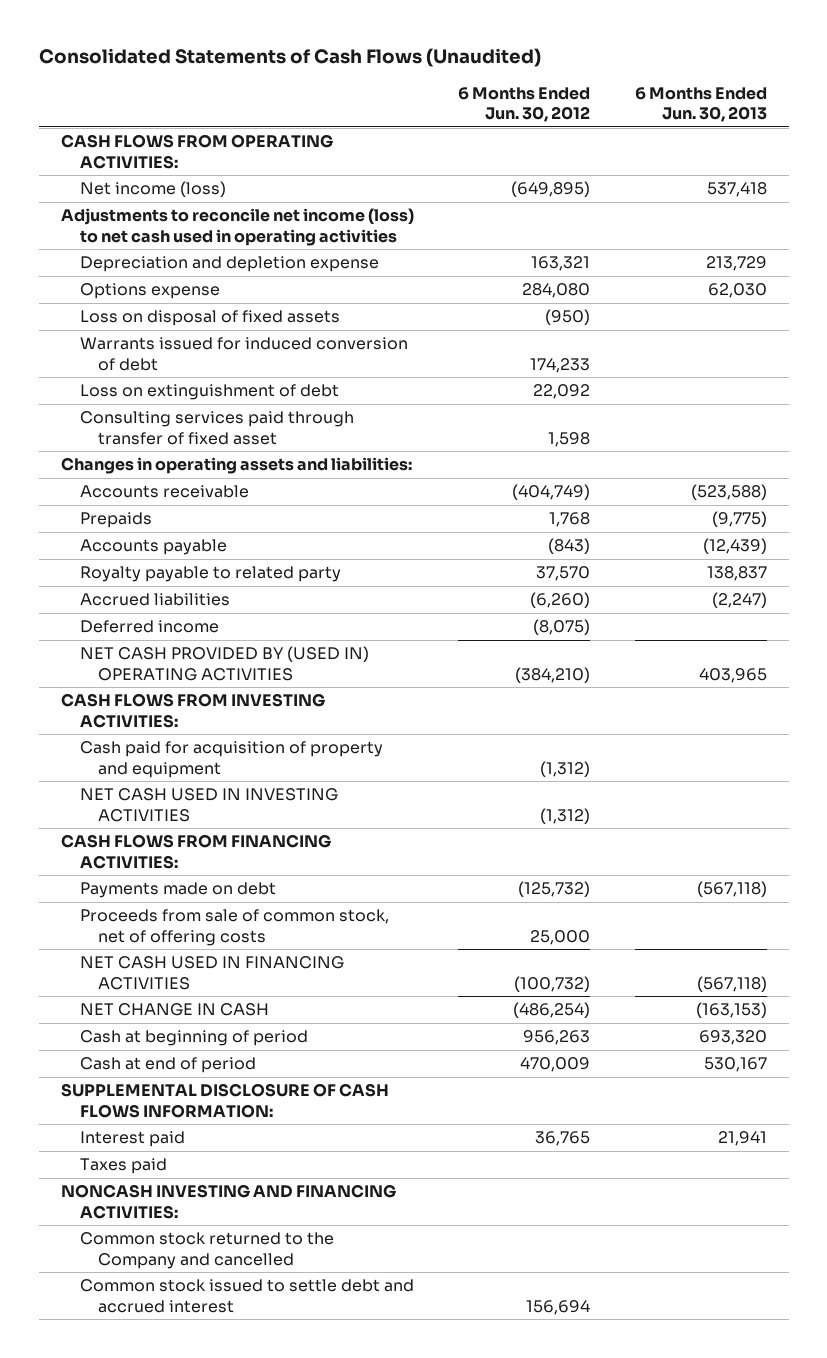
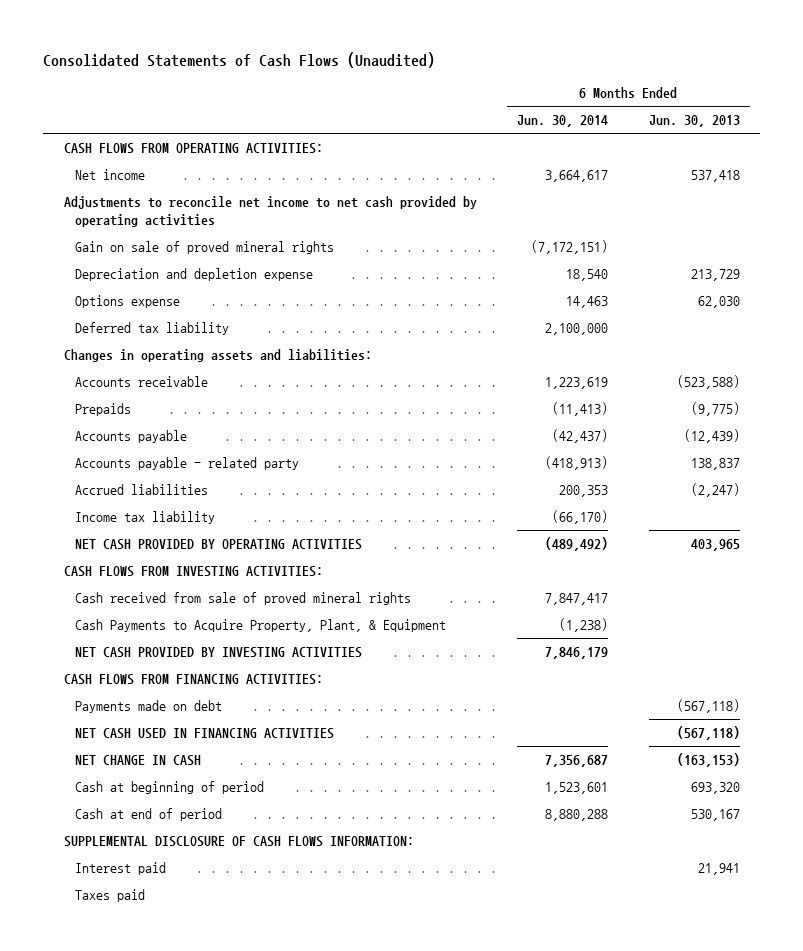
[458,86,591,123] 6 Months Ended Jun. 30, 2012 -> none
none -> [517,115,609,128] Jun. 30, 2014
[79,181,226,198] Net income (loss) -> [74,168,145,180] Net income
[60,208,414,246] Adjustments to reconcile net income (loss) to net cash used in operating activities -> [63,195,477,228] Adjustments to reconcile net income to net cash provided by operating activities
none -> [74,240,334,254] Gain on sale of proved mineral rights
[79,310,340,327] Loss on disposal of fixed assets -> none
[79,337,408,371] Warrants issued for induced conversion of debt -> none
[79,384,339,401] Loss on extinguishment of debt -> none
[79,411,354,445] Consulting services paid through transfer of fixed asset -> none
none -> [74,321,229,335] Deferred tax liability
[79,566,341,583] Royalty payable to related party -> [74,456,299,470] Accounts payable - related party
[79,620,219,634] Deferred income -> none
none -> [74,510,215,524] Income tax liability
[79,646,369,681] NET CASH PROVIDED BY (USED IN) OPERATING ACTIVITIES -> [74,538,362,550] NET CASH PROVIDED BY OPERATING ACTIVITIES
none -> [74,591,411,605] Cash received from sale of proved mineral rights
[79,741,383,778] Cash paid for acquisition of property and equipment -> [74,618,446,632] Cash Payments to Acquire Property, Plant, & Equipment
[79,788,338,822] NET CASH USED IN INVESTING ACTIVITIES -> [74,646,362,658] NET CASH PROVIDED BY INVESTING ACTIVITIES
[79,909,389,946] Proceeds from sale of common stock, net of offering costs -> none
[60,1184,396,1219] NONCASH INVESTING AND FINANCING ACTIVITIES: -> none
[79,1232,334,1269] Common stock returned to the Company and cancelled -> none
[79,1279,414,1313] Common stock issued to settle debt and accrued interest -> none

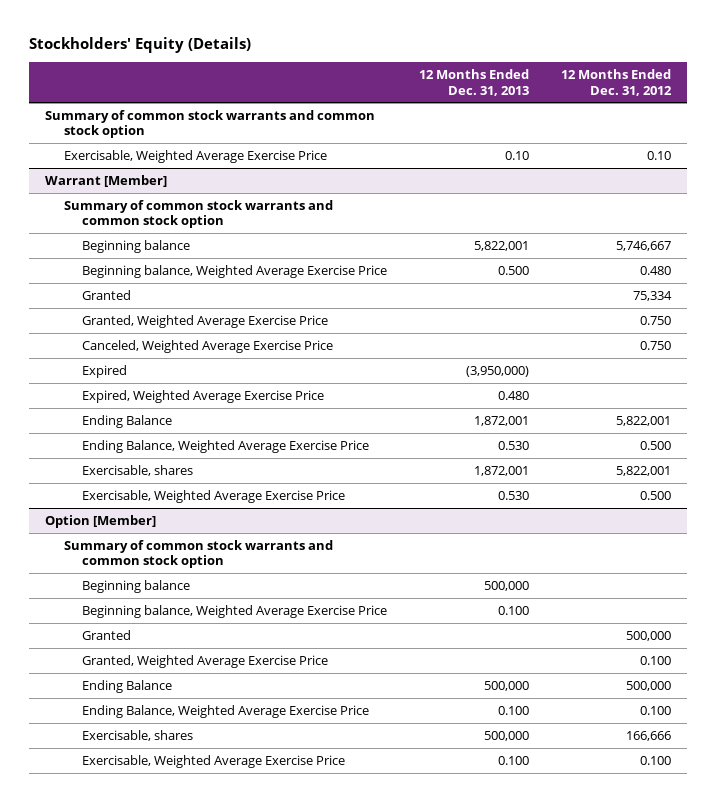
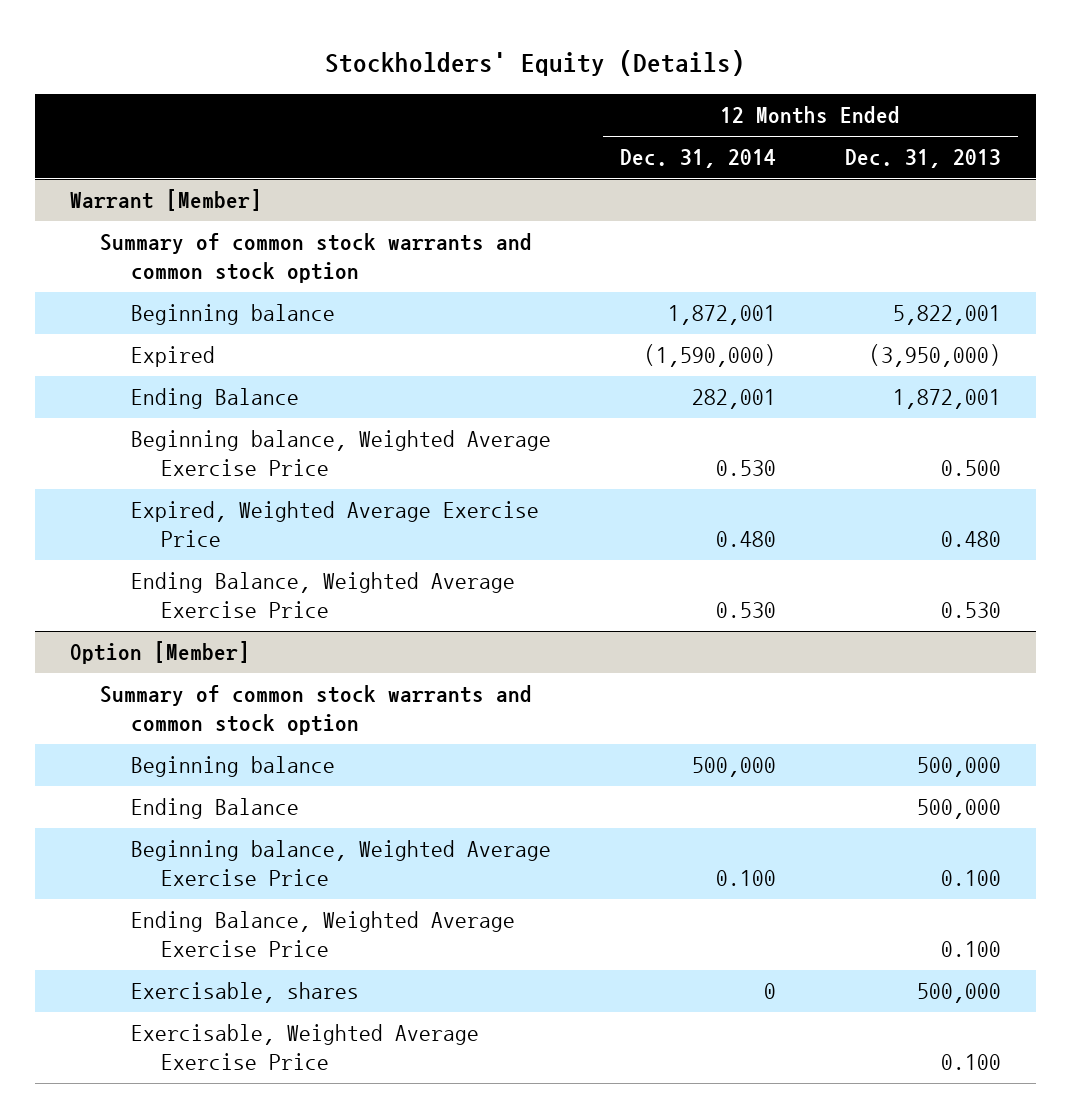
[560,69,672,96] 12 Months Ended Dec. 31, 2012 -> none
none -> [619,149,776,169] Dec. 31, 2014
[45,109,376,139] Summary of common stock warrants and common stock option -> none
[63,149,327,163] Exercisable, Weighted Average Exercise Price -> none
[82,289,132,300] Granted -> none
[82,314,329,328] Granted, Weighted Average Exercise Price -> none
[82,339,334,353] Canceled, Weighted Average Exercise Price -> none
[82,264,388,278] Beginning balance, Weighted Average Exercise Price -> [130,430,551,477] Beginning balance, Weighted Average Exercise Price
[82,389,325,403] Expired, Weighted Average Exercise Price -> [130,501,539,548] Expired, Weighted Average Exercise Price
[82,464,194,476] Exercisable, shares -> none
[82,489,346,503] Exercisable, Weighted Average Exercise Price -> none
[82,629,132,640] Granted -> none
[82,654,329,668] Granted, Weighted Average Exercise Price -> none
[82,604,388,618] Beginning balance, Weighted Average Exercise Price -> [130,840,551,887] Beginning balance, Weighted Average Exercise Price

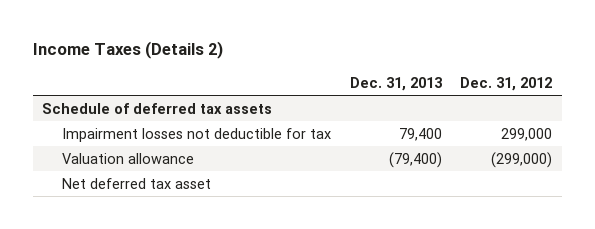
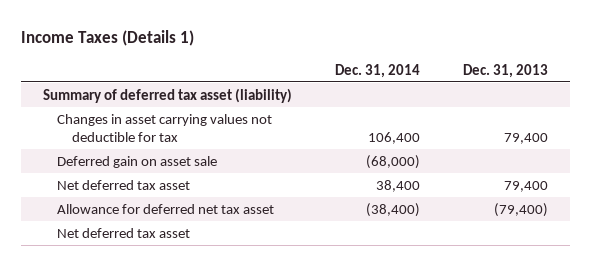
[33,41,224,60] Income Taxes (Details 2) -> [20,30,194,47] Income Taxes (Details 1)
[460,76,553,91] Dec. 31, 2012 -> none
none -> [335,63,421,78] Dec. 31, 2014
[42,102,273,114] Schedule of deferred tax assets -> [42,87,292,103] Summary of deferred tax asset (liability)
[61,127,331,142] Impairment losses not deductible for tax -> [57,113,273,142] Changes in asset carrying values not deductible for tax
none -> [57,155,218,168] Deferred gain on asset sale
none -> [57,179,191,190] Net deferred tax asset
[61,152,194,164] Valuation allowance -> [57,203,275,214] Allowance for deferred net tax asset

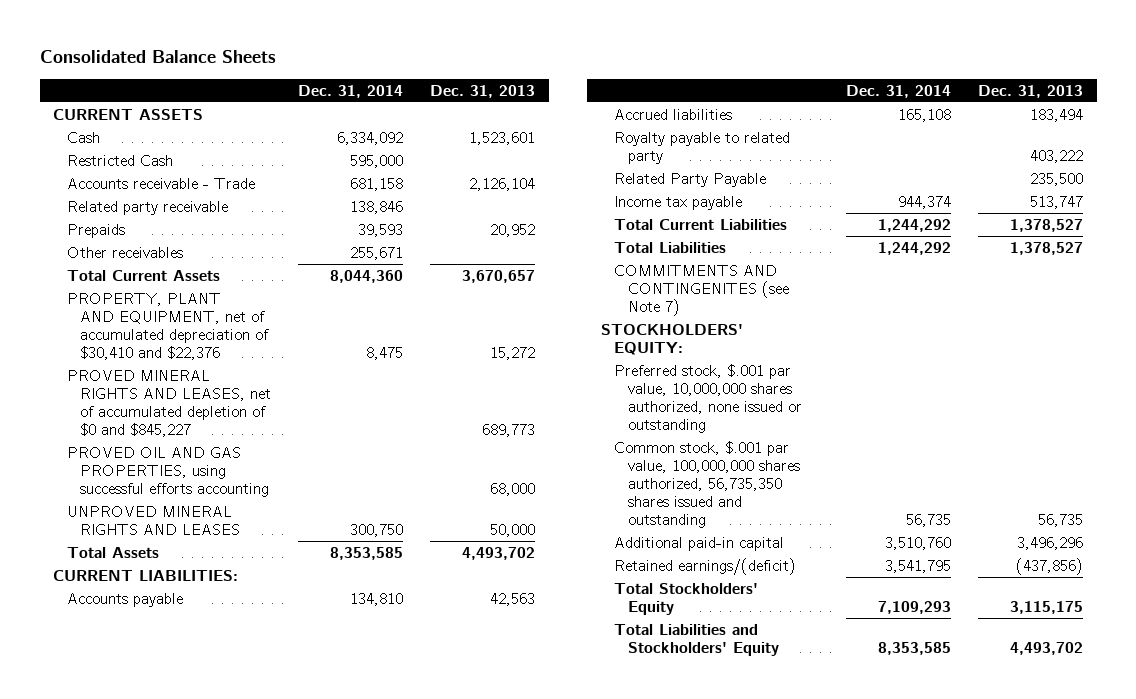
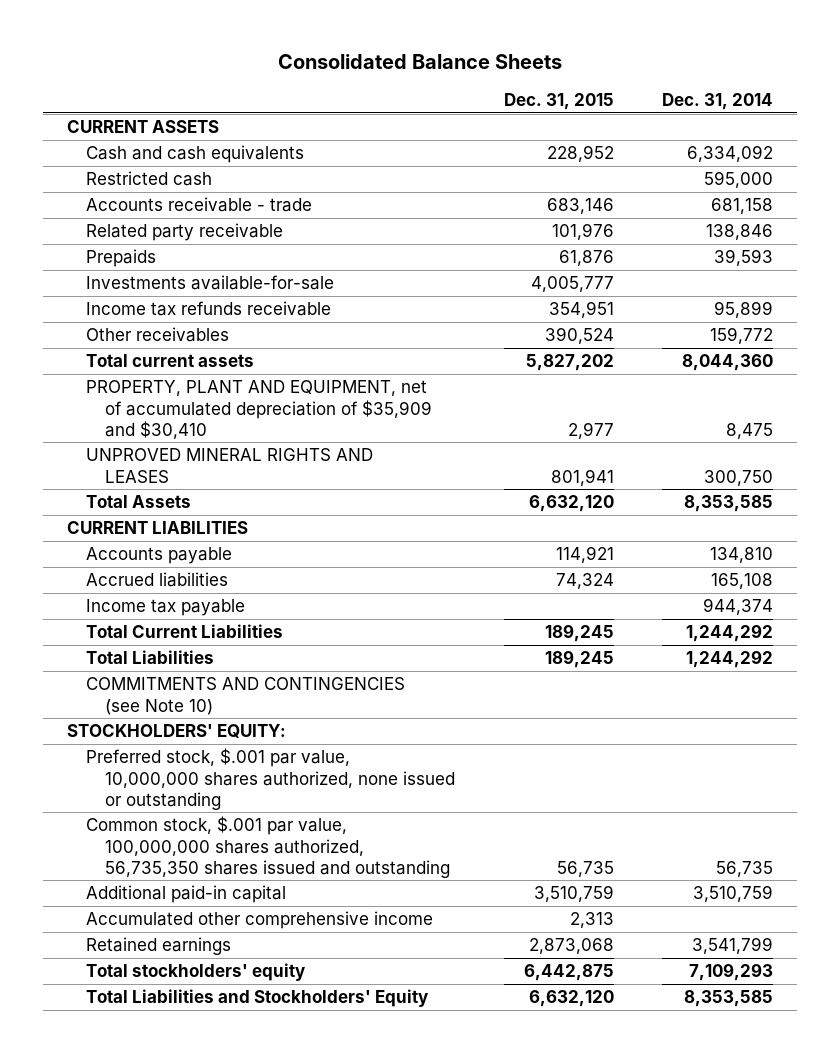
[430,84,536,98] Dec. 31, 2013 -> none
none -> [503,92,614,110] Dec. 31, 2015
[66,131,100,143] Cash -> [86,145,305,164] Cash and cash equivalents
[66,154,173,166] Restricted Cash -> [86,171,213,187] Restricted cash
[66,177,255,189] Accounts receivable - Trade -> [86,197,313,213] Accounts receivable - trade
[66,369,272,438] PROVED MINERAL RIGHTS AND LEASES, net of accumulated depletion of $0 and $845,227 -> none
[66,446,270,497] PROVED OIL AND GAS PROPERTIES, using successful efforts accounting -> none
none -> [86,275,335,291] Investments available-for-sale
none -> [86,301,332,317] Income tax refunds receivable
[350,246,404,260] 255,671 -> [709,327,773,345] 159,772
[66,269,220,281] Total Current Assets -> [86,354,255,368] Total current assets
[66,292,270,361] PROPERTY, PLANT AND EQUIPMENT, net of accumulated depreciation of $30,410 and $22,376 -> [86,380,433,439] PROPERTY, PLANT AND EQUIPMENT, net of accumulated depreciation of $35,909 and $30,410
[53,569,239,581] CURRENT LIABILITIES: -> [66,521,248,535] CURRENT LIABILITIES
[614,131,791,164] Royalty payable to related party -> none
[614,172,767,187] Related Party Payable -> none
[614,264,790,316] COMMITMENTS AND CONTINGENITES (see Note 7) -> [86,677,406,715] COMMITMENTS AND CONTINGENCIES (see Note 10)
[885,536,952,550] 3,510,760 -> [692,885,773,903] 3,510,759
none -> [86,911,434,930] Accumulated other comprehensive income
[614,557,797,575] Retained earnings/(deficit) -> [86,937,232,956] Retained earnings
[885,559,952,573] 3,541,795 -> [691,937,773,955] 3,541,799
[614,582,759,615] Total Stockholders' Equity -> [86,963,306,982] Total stockholders' equity

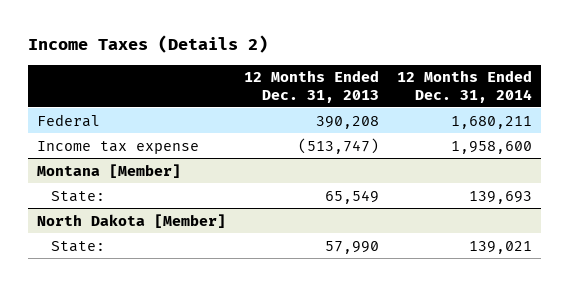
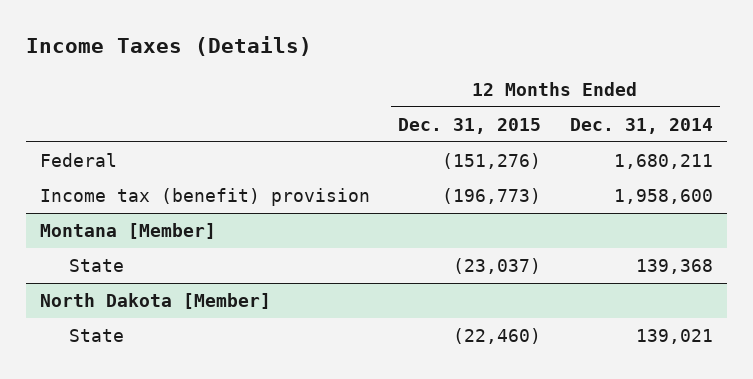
[27,35,268,54] Income Taxes (Details 2) -> [25,36,312,57] Income Taxes (Details)
[243,70,379,103] 12 Months Ended Dec. 31, 2013 -> none
none -> [398,117,542,134] Dec. 31, 2015
[36,140,199,154] Income tax expense -> [39,188,370,207] Income tax (benefit) provision
[51,190,106,202] State: -> [68,259,124,273] State
[468,190,532,204] 139,693 -> [635,259,713,275] 139,368
[51,240,106,252] State: -> [68,329,124,343] State

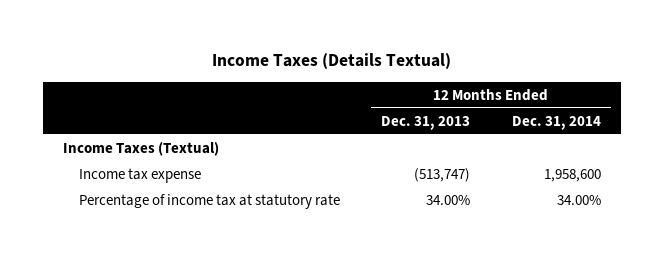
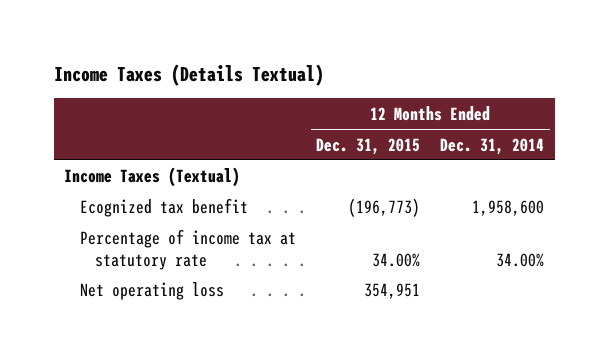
[381,115,471,130] Dec. 31, 2013 -> none
none -> [316,137,421,155] Dec. 31, 2015
[79,168,202,184] Income tax expense -> [79,198,248,218] Ecognized tax benefit
none -> [79,282,224,301] Net operating loss

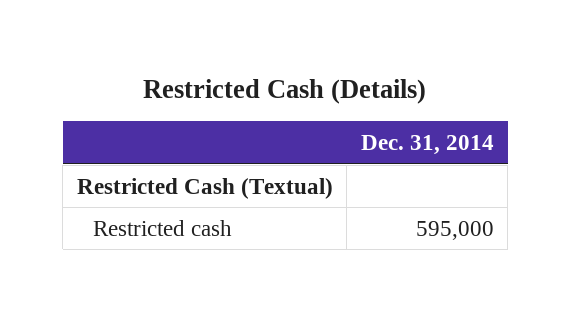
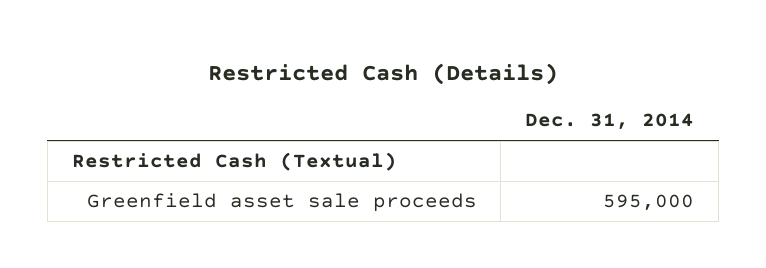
[93,219,233,236] Restricted cash -> [86,193,477,213] Greenfield asset sale proceeds

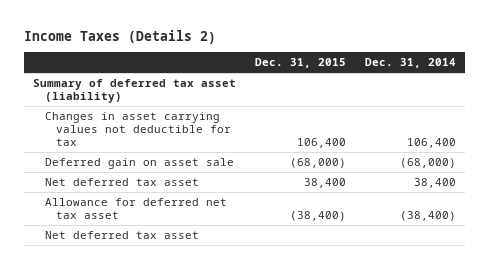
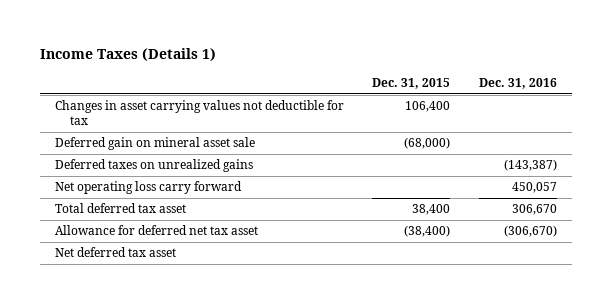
[23,30,216,45] Income Taxes (Details 2) -> [40,48,217,62] Income Taxes (Details 1)
[364,58,456,69] Dec. 31, 2014 -> none
none -> [479,77,558,89] Dec. 31, 2016
[33,78,237,104] Summary of deferred tax asset (liability) -> none
[44,157,234,169] Deferred gain on asset sale -> [54,137,255,151] Deferred gain on mineral asset sale
none -> [54,159,253,173] Deferred taxes on unrealized gains
none -> [54,181,242,195] Net operating loss carry forward
[44,177,199,186] Net deferred tax asset -> [54,203,186,214] Total deferred tax asset

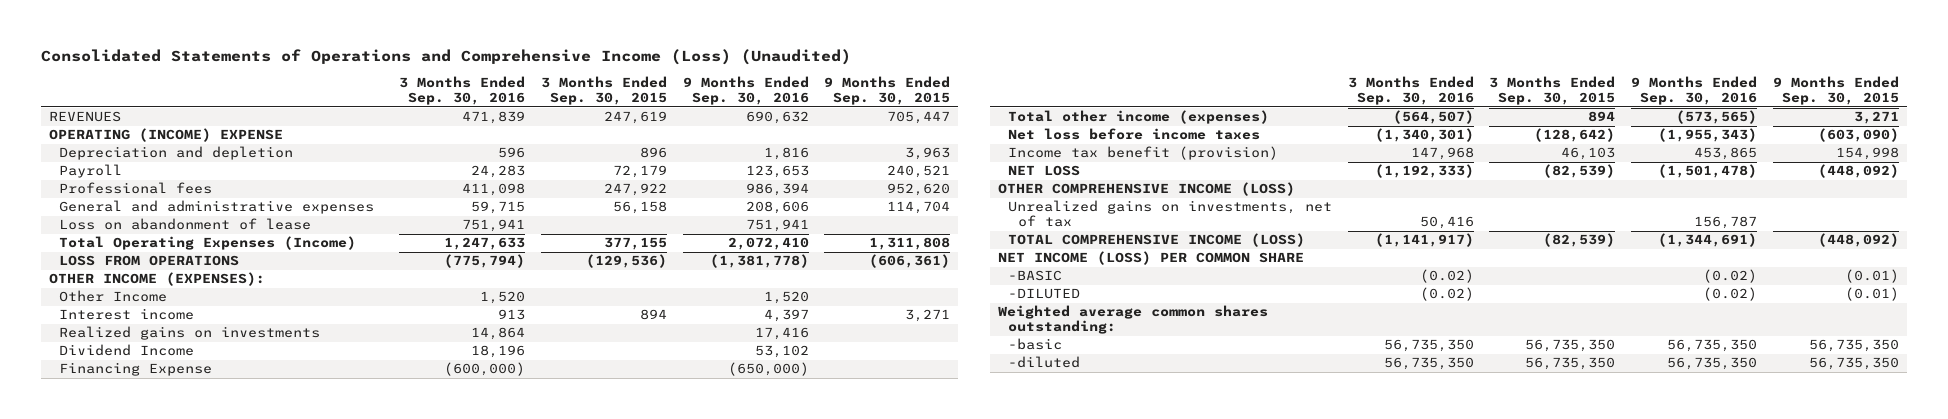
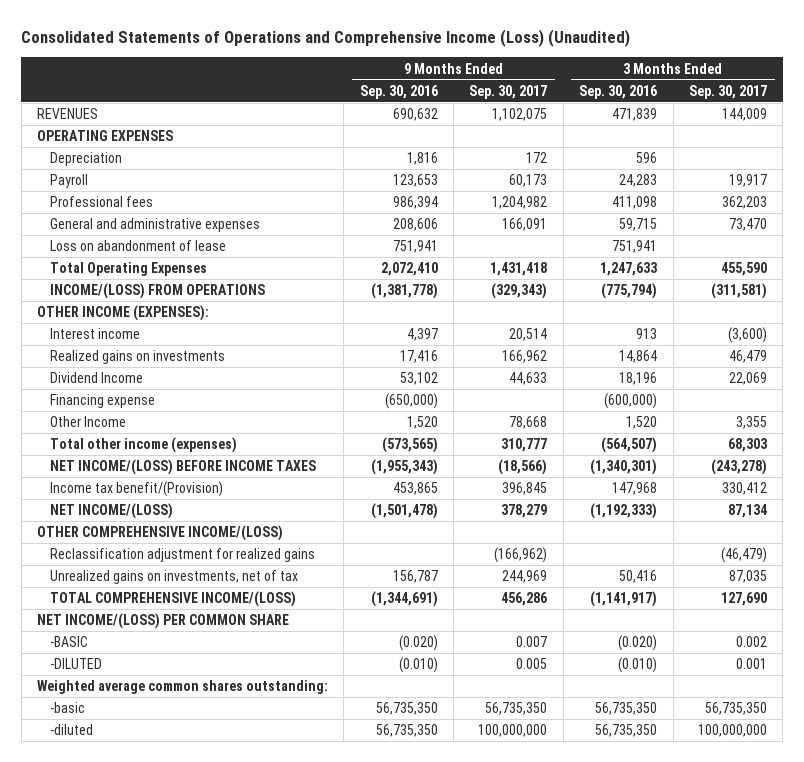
[540,76,667,106] 3 Months Ended Sep. 30, 2015 -> none
[824,76,951,106] 9 Months Ended Sep. 30, 2015 -> none
none -> [469,84,548,99] Sep. 30, 2017
none -> [688,84,767,99] Sep. 30, 2017
[49,128,284,143] OPERATING (INCOME) EXPENSE -> [36,130,173,142] OPERATING EXPENSES
[59,146,294,161] Depreciation and depletion -> [50,152,123,167] Depreciation
[59,236,357,251] Total Operating Expenses (Income) -> [50,262,208,277] Total Operating Expenses
[59,255,240,267] LOSS FROM OPERATIONS -> [50,283,266,300] INCOME/(LOSS) FROM OPERATIONS
[59,362,213,377] Financing Expense -> [50,394,156,409] Financing expense
[59,290,168,303] Other Income -> [50,416,127,428] Other Income
[1007,128,1260,141] Net loss before income taxes -> [50,459,317,476] NET INCOME/(LOSS) BEFORE INCOME TAXES
[1007,146,1278,161] Income tax benefit (provision) -> [50,481,224,498] Income tax benefit/(Provision)
[1007,165,1080,177] NET LOSS -> [50,503,174,520] NET INCOME/(LOSS)
[997,182,1295,197] OTHER COMPREHENSIVE INCOME (LOSS) -> [36,525,283,542] OTHER COMPREHENSIVE INCOME/(LOSS)
none -> [50,548,316,563] Reclassification adjustment for realized gains
[1007,233,1305,248] TOTAL COMPREHENSIVE INCOME (LOSS) -> [50,591,297,608] TOTAL COMPREHENSIVE INCOME/(LOSS)
[997,251,1304,266] NET INCOME (LOSS) PER COMMON SHARE -> [36,613,289,630] NET INCOME/(LOSS) PER COMMON SHARE
[1419,269,1474,284] (0.02) -> [618,635,658,652] (0.020)
[1703,269,1758,284] (0.02) -> [398,635,438,652] (0.020)
[1419,287,1474,302] (0.02) -> [618,657,658,674] (0.010)
[1703,287,1758,302] (0.02) -> [398,657,438,674] (0.010)

